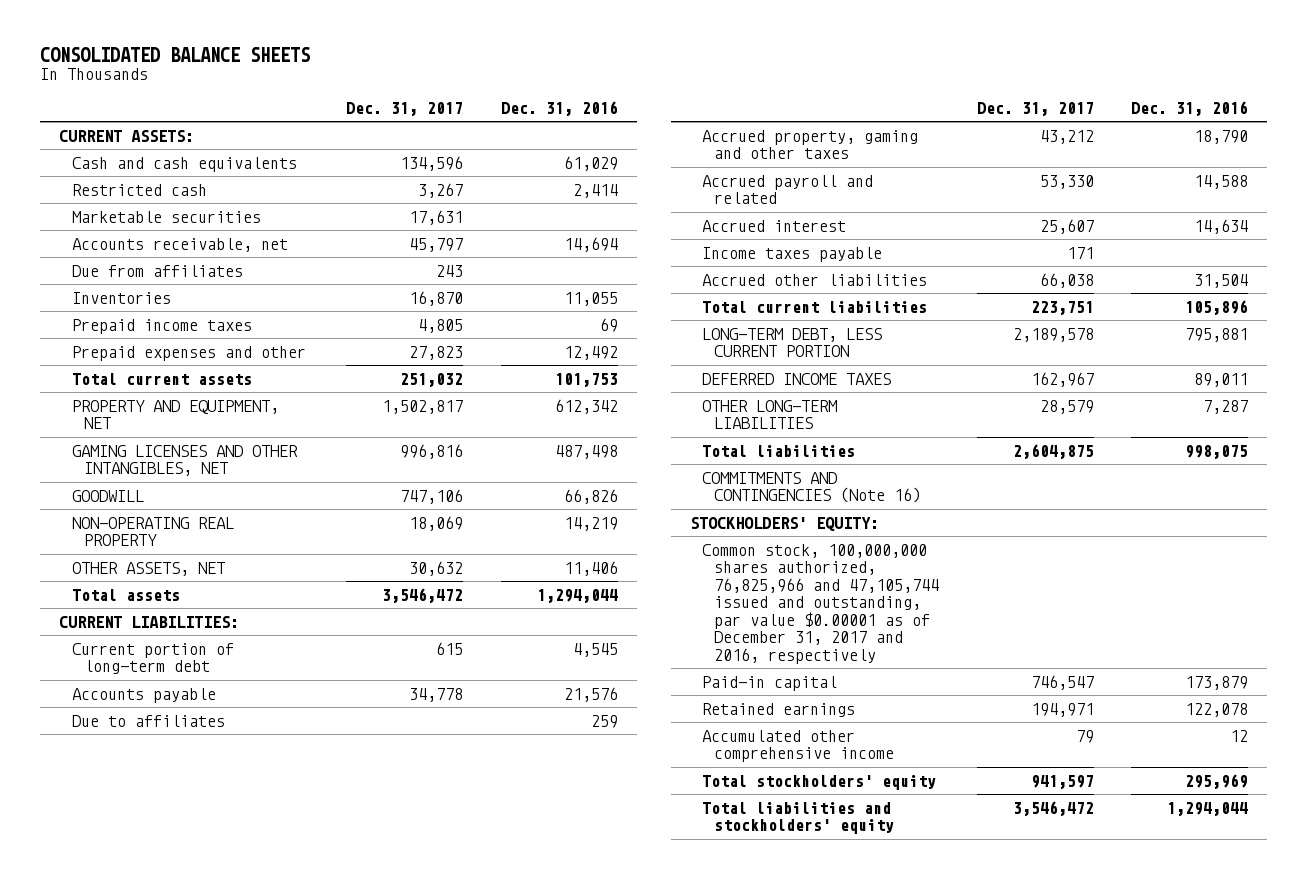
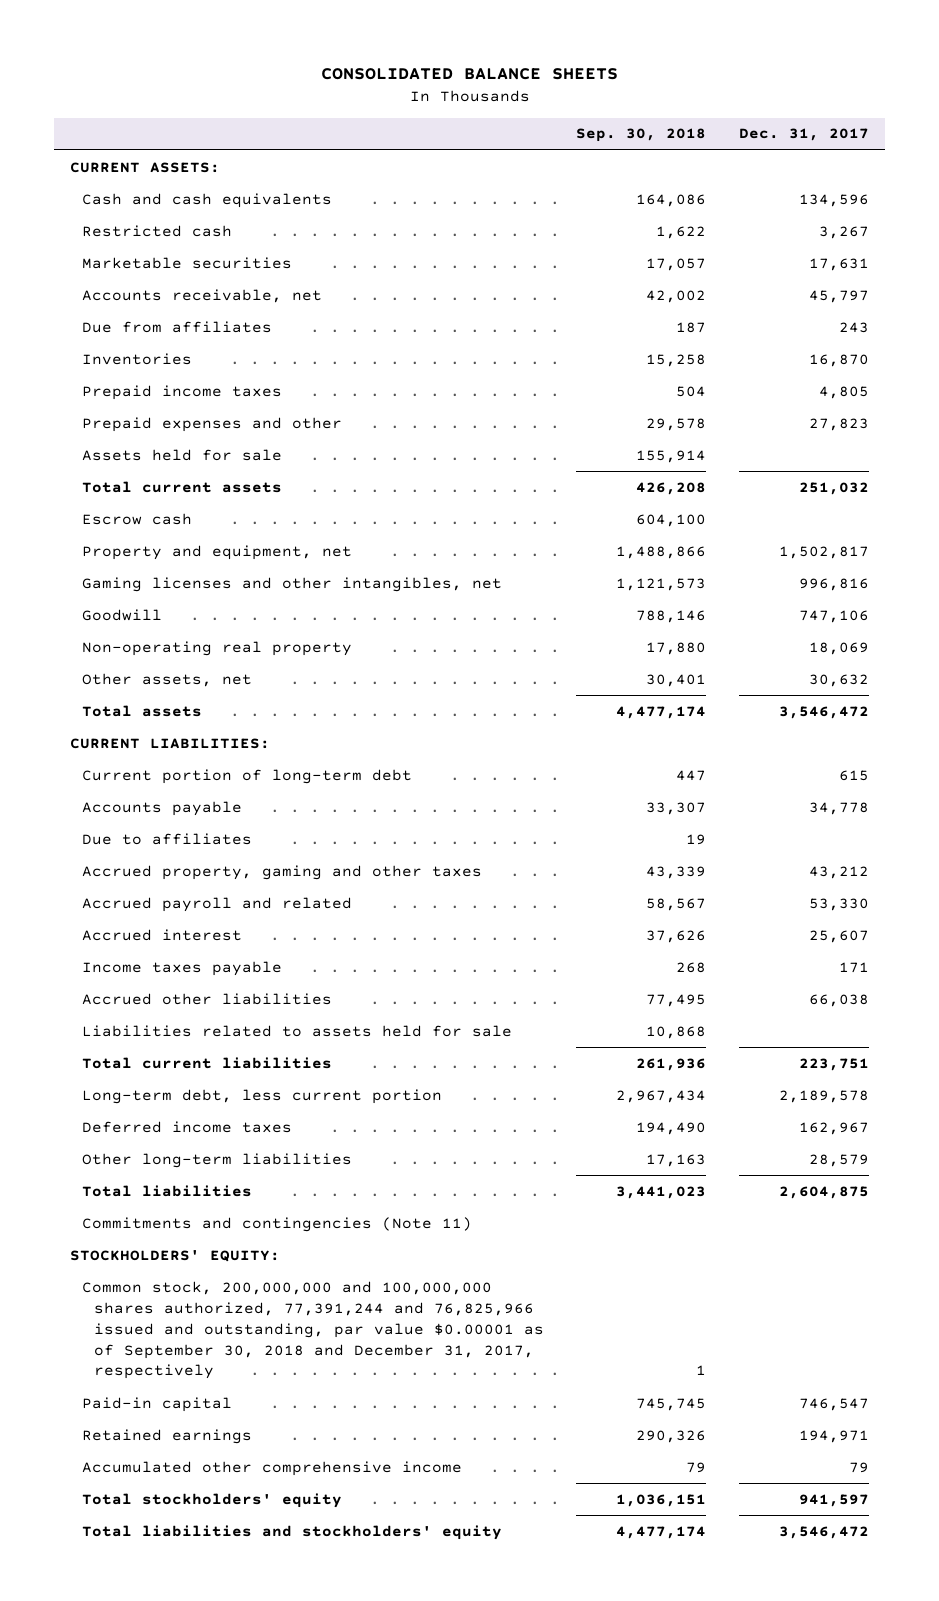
[500,100,618,116] Dec. 31, 2016 -> none
none -> [576,128,707,143] Sep. 30, 2018
none -> [82,448,283,461] Assets held for sale
none -> [82,512,193,525] Escrow cash
[71,399,279,430] PROPERTY AND EQUIPMENT, NET -> [82,544,353,560] Property and equipment, net
[71,444,298,477] GAMING LICENSES AND OTHER INTANGIBLES, NET -> [82,576,503,592] Gaming licenses and other intangibles, net
[71,489,144,502] GOODWILL -> [82,608,163,621] Goodwill
[71,516,234,547] NON-OPERATING REAL PROPERTY -> [82,640,353,656] Non-operating real property
[71,561,225,576] OTHER ASSETS, NET -> [82,672,253,687] Other assets, net
none -> [82,1024,513,1037] Liabilities related to assets held for sale
[701,327,882,358] LONG-TERM DEBT, LESS CURRENT PORTION -> [82,1088,443,1104] Long-term debt, less current portion
[701,372,891,385] DEFERRED INCOME TAXES -> [82,1120,293,1133] Deferred income taxes
[701,399,837,430] OTHER LONG-TERM LIABILITIES -> [82,1152,353,1168] Other long-term liabilities
[701,471,922,504] COMMITMENTS AND CONTINGENCIES (Note 16) -> [82,1216,473,1232] Commitments and contingencies (Note 11)
[701,543,940,664] Common stock, 100,000,000 shares authorized, 76,825,966 and 47,105,744 issued and outstanding, par value $0.00001 as of December 31, 2017 and 2016, respectively -> [82,1280,545,1380] Common stock, 200,000,000 and 100,000,000 shares authorized, 77,391,244 and 76,825,966 issued and outstanding, par value $0.00001 as of September 30, 2018 and December 31, 2017, respectively

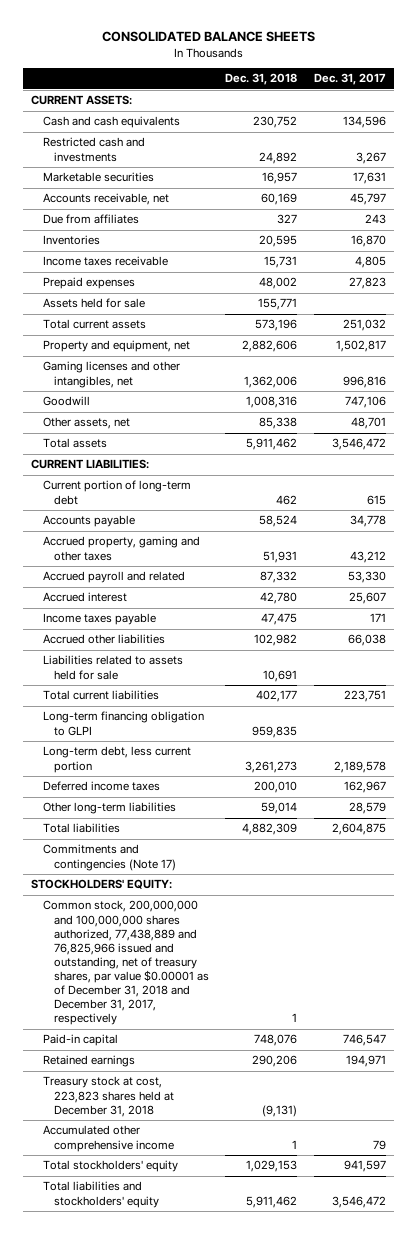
[576,128,707,143] Sep. 30, 2018 -> none
none -> [225,73,298,86] Dec. 31, 2018
[82,224,233,237] Restricted cash -> [42,137,145,162] Restricted cash and investments
[82,384,283,400] Prepaid income taxes -> [42,256,168,267] Income taxes receivable
[82,416,343,432] Prepaid expenses and other -> [42,277,135,290] Prepaid expenses
[82,512,193,525] Escrow cash -> none
[82,640,353,656] Non-operating real property -> none
[808,673,869,687] 30,632 -> [350,417,386,430] 48,701
[82,832,253,845] Due to affiliates -> none
none -> [42,711,204,736] Long-term financing obligation to GLPI
[82,1216,473,1232] Commitments and contingencies (Note 11) -> [42,844,177,871] Commitments and contingencies (Note 17)
[82,1280,545,1380] Common stock, 200,000,000 and 100,000,000 shares authorized, 77,391,244 and 76,825,966 issued and outstanding, par value $0.00001 as of September 30, 2018 and December 31, 2017, respectively -> [42,900,210,1026] Common stock, 200,000,000 and 100,000,000 shares authorized, 77,438,889 and 76,825,966 issued and outstanding, net of treasury shares, par value $0.00001 as of December 31, 2018 and December 31, 2017, respectively
none -> [42,1076,175,1117] Treasury stock at cost, 223,823 shares held at December 31, 2018

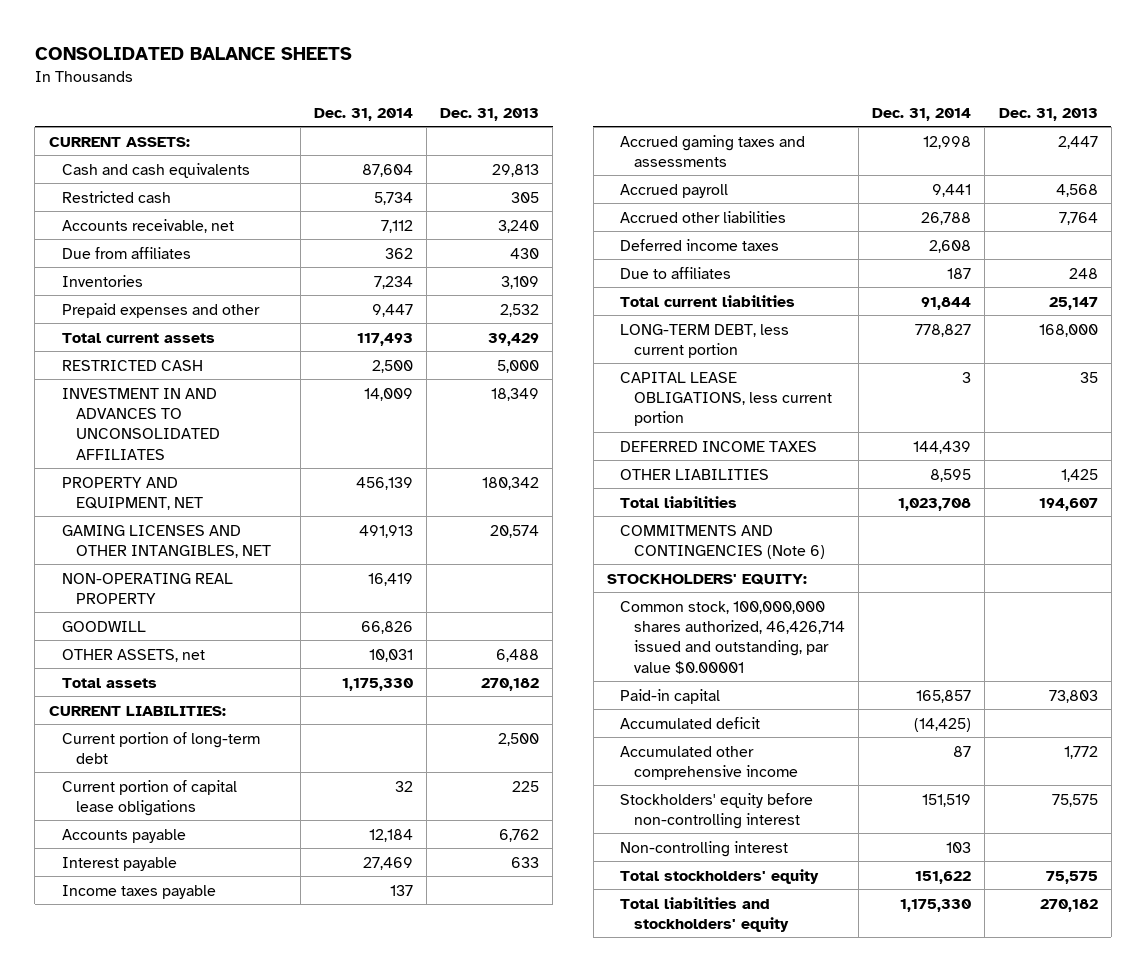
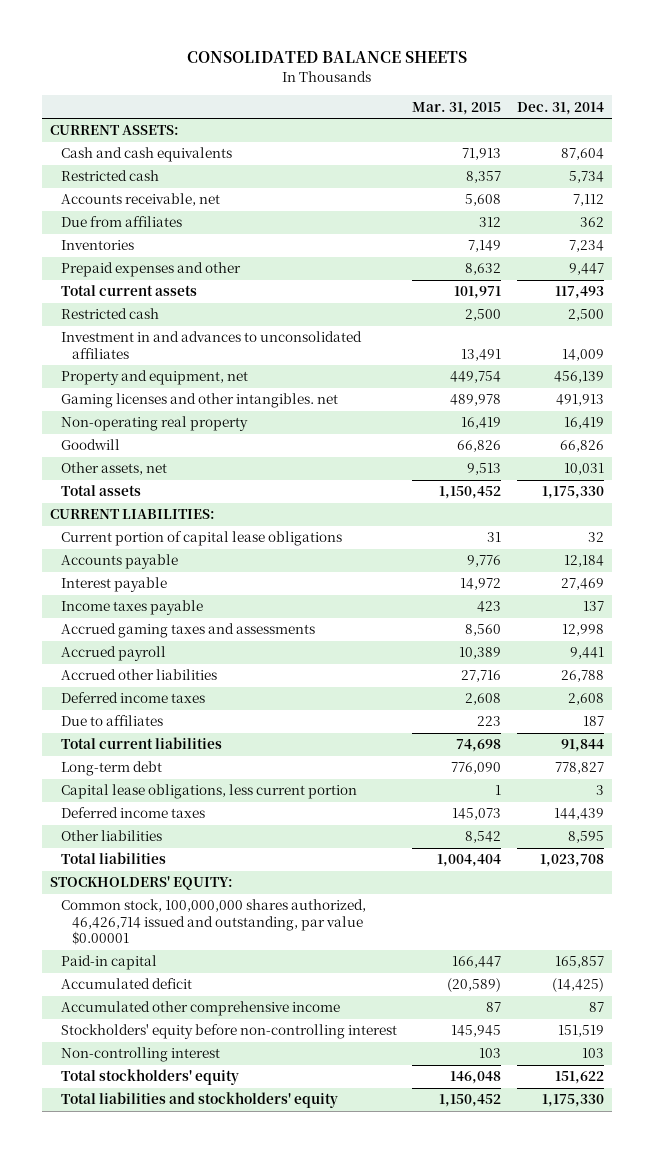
[440,107,540,121] Dec. 31, 2013 -> none
none -> [412,101,502,115] Mar. 31, 2015
[62,359,204,371] RESTRICTED CASH -> [60,308,159,320] Restricted cash
[62,387,220,460] INVESTMENT IN AND ADVANCES TO UNCONSOLIDATED AFFILIATES -> [60,331,362,359] Investment in and advances to unconsolidated affiliates
[62,476,203,510] PROPERTY AND EQUIPMENT, NET -> [60,370,248,386] Property and equipment, net
[62,524,271,558] GAMING LICENSES AND OTHER INTANGIBLES, NET -> [60,393,338,409] Gaming licenses and other intangibles. net
[62,572,234,604] NON-OPERATING REAL PROPERTY -> [60,416,248,432] Non-operating real property
[62,620,147,632] GOODWILL -> [60,439,120,451] Goodwill
[62,648,206,662] OTHER ASSETS, net -> [60,462,167,476] Other assets, net
[62,731,261,764] Current portion of long-term debt -> none
[620,323,790,358] LONG-TERM DEBT, less current portion -> [60,761,162,777] Long-term debt
[620,371,832,427] CAPITAL LEASE OBLIGATIONS, less current portion -> [60,784,357,800] Capital lease obligations, less current portion
[620,440,818,452] DEFERRED INCOME TAXES -> [60,807,205,819] Deferred income taxes
[620,468,770,480] OTHER LIABILITIES -> [60,830,162,842] Other liabilities
[620,524,825,559] COMMITMENTS AND CONTINGENCIES (Note 6) -> none

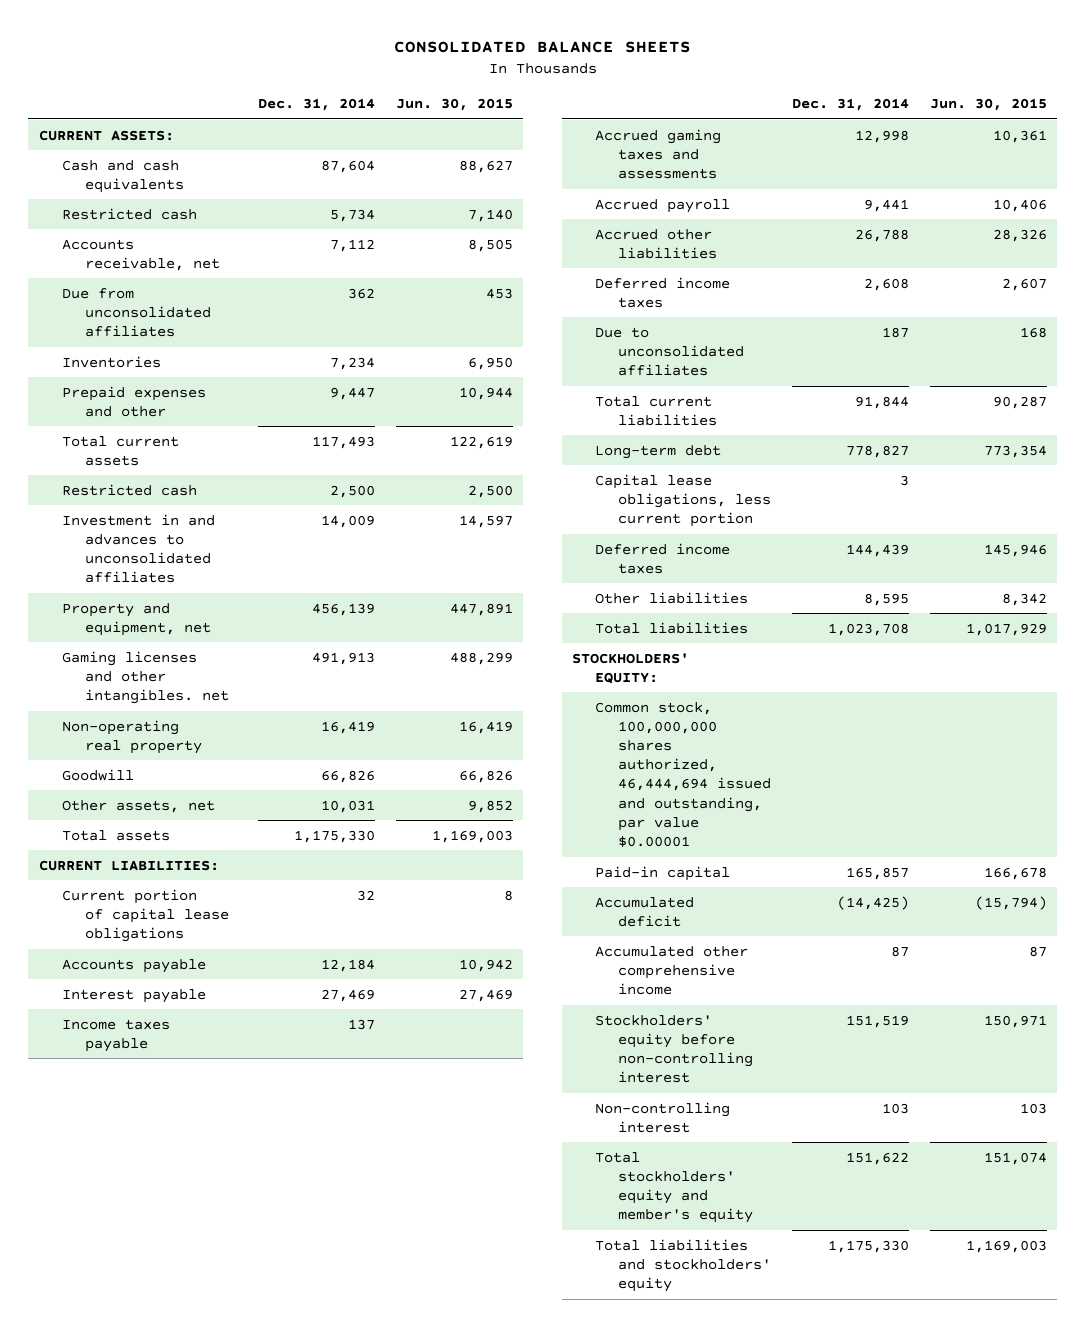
[412,101,502,115] Mar. 31, 2015 -> none
none -> [396,98,514,112] Jun. 30, 2015
[60,216,182,228] Due from affiliates -> [61,287,211,338] Due from unconsolidated affiliates
[60,715,163,727] Due to affiliates -> [595,326,745,377] Due to unconsolidated affiliates
[60,899,366,946] Common stock, 100,000,000 shares authorized, 46,426,714 issued and outstanding, par value $0.00001 -> [595,701,772,848] Common stock, 100,000,000 shares authorized, 46,444,694 issued and outstanding, par value $0.00001
[60,1069,239,1086] Total stockholders' equity -> [595,1151,754,1224] Total stockholders' equity and member's equity

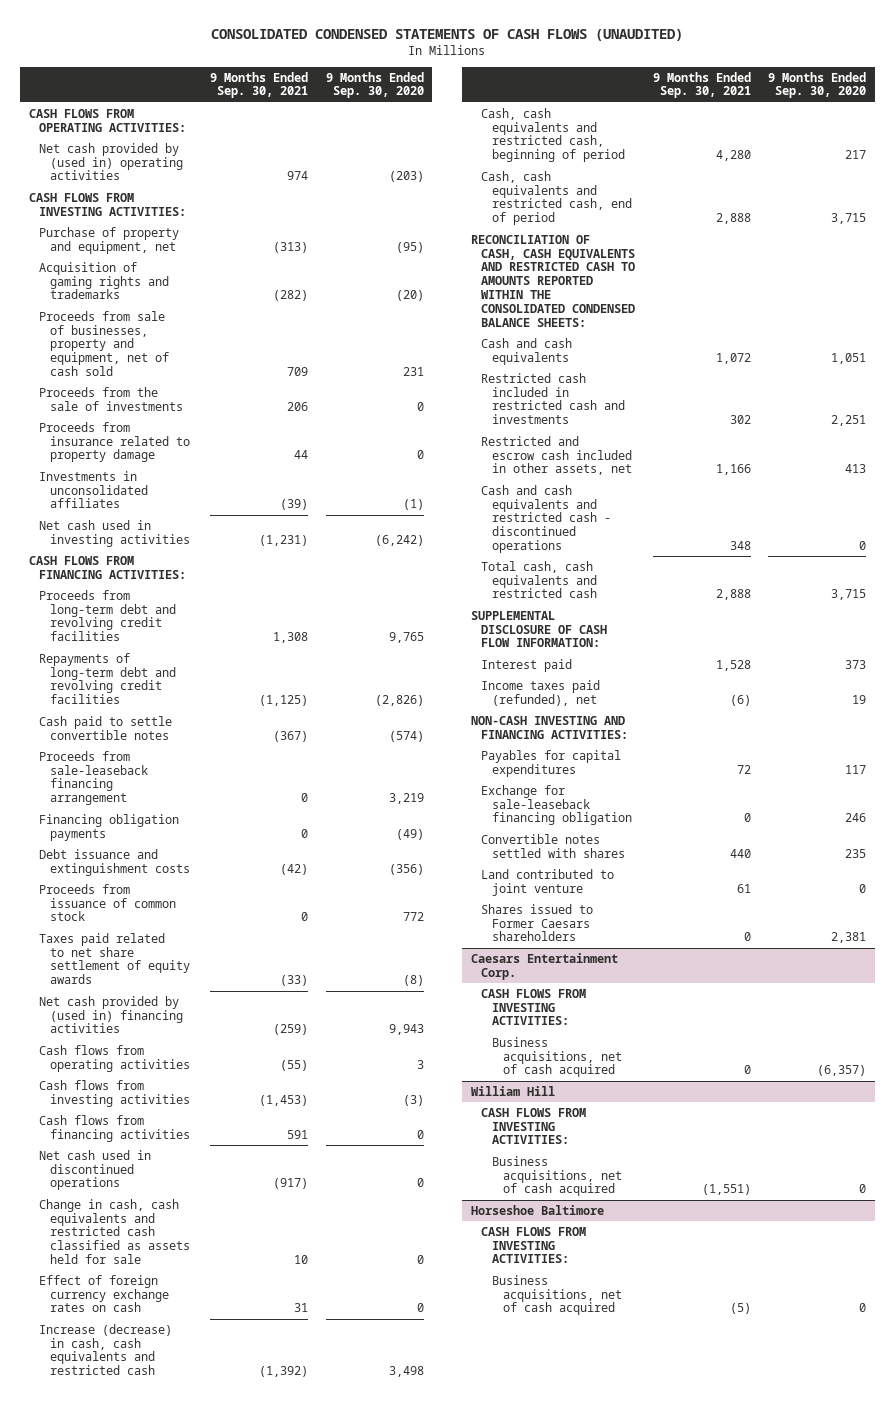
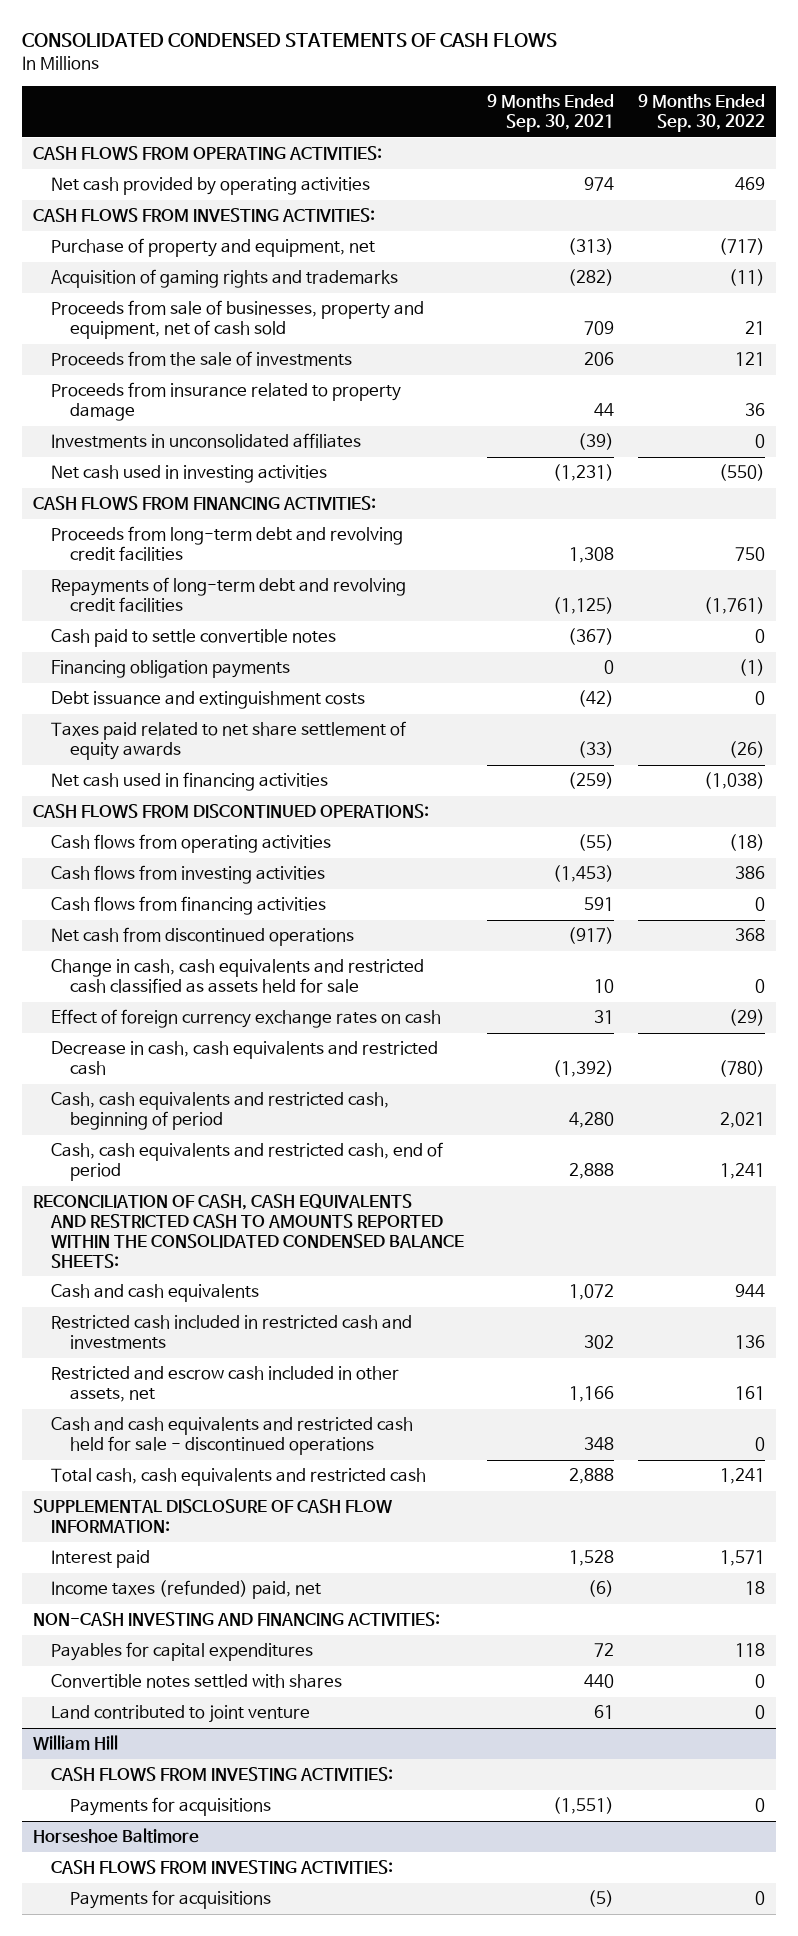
[211,28,684,41] CONSOLIDATED CONDENSED STATEMENTS OF CASH FLOWS (UNAUDITED) -> [21,33,557,48] CONSOLIDATED CONDENSED STATEMENTS OF CASH FLOWS
[325,71,424,99] 9 Months Ended Sep. 30, 2020 -> none
none -> [637,94,765,133] 9 Months Ended Sep. 30, 2022
[39,142,183,181] Net cash provided by (used in) operating activities -> [51,177,371,196] Net cash provided by operating activities
[39,750,148,806] Proceeds from sale-leaseback financing arrangement -> none
[39,883,176,922] Proceeds from issuance of common stock -> none
[39,995,183,1034] Net cash provided by (used in) financing activities -> [51,772,329,792] Net cash used in financing activities
none -> [33,804,430,819] CASH FLOWS FROM DISCONTINUED OPERATIONS:
[39,1149,152,1191] Net cash used in discontinued operations -> [51,927,355,947] Net cash from discontinued operations
[39,1323,173,1376] Increase (decrease) in cash, cash equivalents and restricted cash -> [51,1041,439,1076] Decrease in cash, cash equivalents and restricted cash
[481,484,611,554] Cash and cash equivalents and restricted cash - discontinued operations -> [51,1417,414,1456] Cash and cash equivalents and restricted cash held for sale - discontinued operations
[481,679,601,706] Income taxes paid (refunded), net -> [51,1580,322,1600] Income taxes (refunded) paid, net
[481,784,632,826] Exchange for sale-leaseback financing obligation -> none
[481,903,594,942] Shares issued to Former Caesars shareholders -> none
[470,952,618,980] Caesars Entertainment Corp. -> none
[481,988,587,1026] CASH FLOWS FROM INVESTING ACTIVITIES: -> none
[491,1036,622,1078] Business acquisitions, net of cash acquired -> none
[491,1155,622,1197] Business acquisitions, net of cash acquired -> [69,1797,271,1817] Payments for acquisitions
[491,1274,622,1316] Business acquisitions, net of cash acquired -> [69,1890,271,1910] Payments for acquisitions

